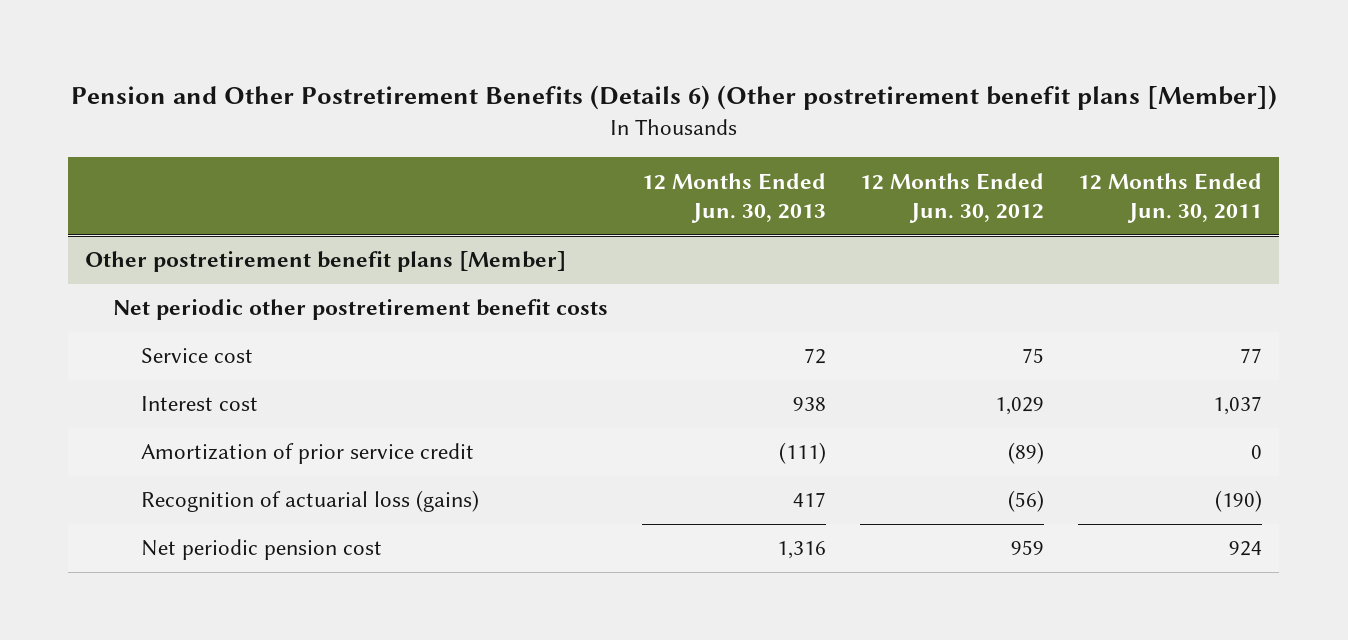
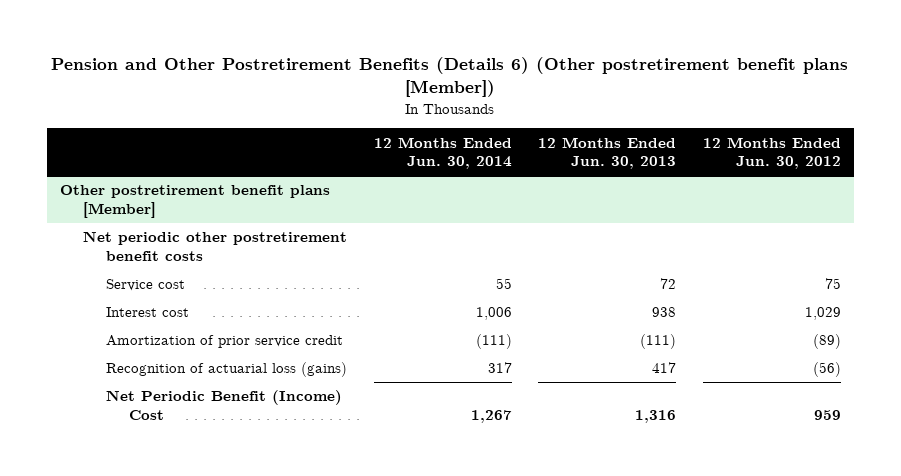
[1078,172,1263,224] 12 Months Ended Jun. 30, 2011 -> none
none -> [373,136,512,170] 12 Months Ended Jun. 30, 2014
[140,539,382,561] Net periodic pension cost -> [105,390,342,420] Net Periodic Benefit (Income) Cost

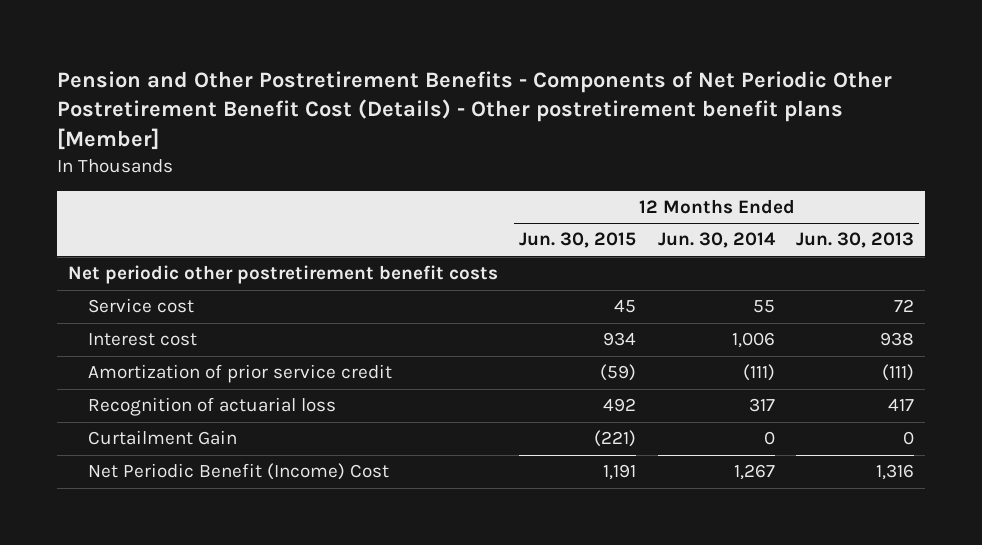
[51,57,849,98] Pension and Other Postretirement Benefits (Details 6) (Other postretirement benefit plans [Member]) -> [57,70,893,150] Pension and Other Postretirement Benefits - Components of Net Periodic Other Postretirement Benefit Cost (Details) - Other postretirement benefit plans [Member]
[702,136,841,170] 12 Months Ended Jun. 30, 2012 -> none
none -> [519,232,637,249] Jun. 30, 2015
[60,185,331,218] Other postretirement benefit plans [Member] -> none
[105,362,347,378] Recognition of actuarial loss (gains) -> [88,397,337,417] Recognition of actuarial loss
none -> [88,430,238,446] Curtailment Gain

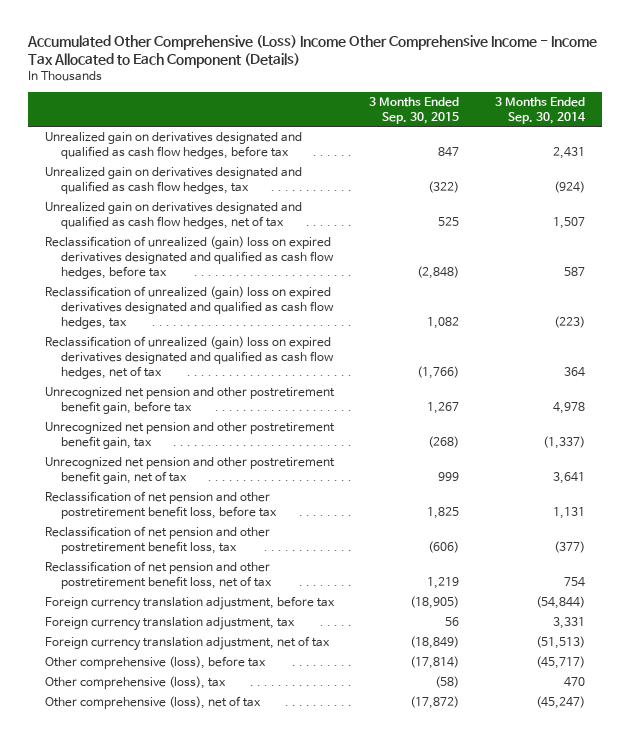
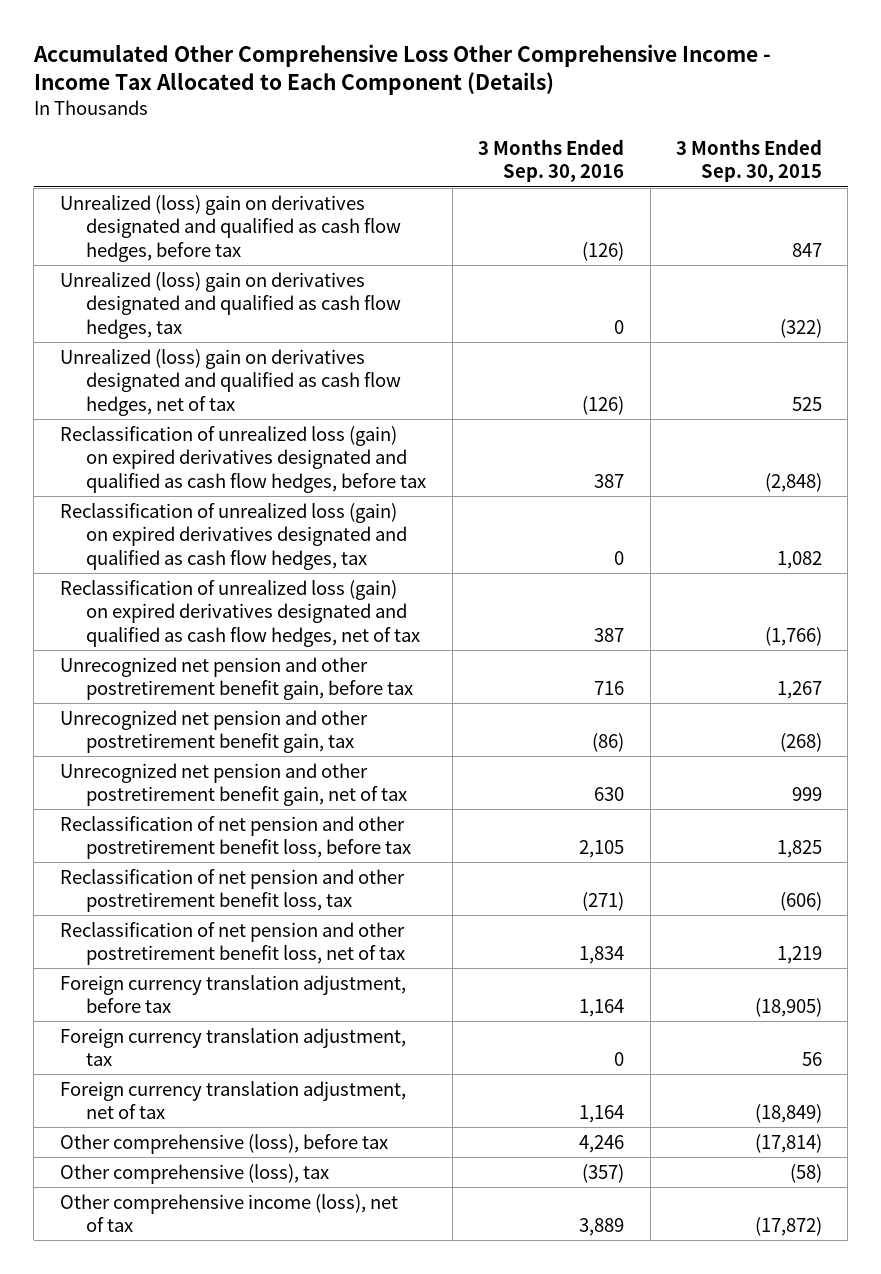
[26,34,597,69] Accumulated Other Comprehensive (Loss) Income Other Comprehensive Income - Income Tax Allocated to Each Component (Details) -> [32,44,771,96] Accumulated Other Comprehensive Loss Other Comprehensive Income - Income Tax Allocated to Each Component (Details)
[494,96,586,124] 3 Months Ended Sep. 30, 2014 -> none
none -> [478,138,625,183] 3 Months Ended Sep. 30, 2016
[45,132,303,160] Unrealized gain on derivatives designated and qualified as cash flow hedges, before tax -> [59,194,402,262] Unrealized (loss) gain on derivatives designated and qualified as cash flow hedges, before tax
[45,167,303,195] Unrealized gain on derivatives designated and qualified as cash flow hedges, tax -> [59,271,402,339] Unrealized (loss) gain on derivatives designated and qualified as cash flow hedges, tax
[45,202,303,230] Unrealized gain on derivatives designated and qualified as cash flow hedges, net of tax -> [59,348,402,416] Unrealized (loss) gain on derivatives designated and qualified as cash flow hedges, net of tax
[45,236,335,280] Reclassification of unrealized (gain) loss on expired derivatives designated and qualified as cash flow hedges, before tax -> [59,425,427,493] Reclassification of unrealized loss (gain) on expired derivatives designated and qualified as cash flow hedges, before tax
[45,286,335,330] Reclassification of unrealized (gain) loss on expired derivatives designated and qualified as cash flow hedges, tax -> [59,502,408,570] Reclassification of unrealized loss (gain) on expired derivatives designated and qualified as cash flow hedges, tax
[45,336,335,380] Reclassification of unrealized (gain) loss on expired derivatives designated and qualified as cash flow hedges, net of tax -> [59,579,421,647] Reclassification of unrealized loss (gain) on expired derivatives designated and qualified as cash flow hedges, net of tax
[45,696,262,710] Other comprehensive (loss), net of tax -> [59,1193,398,1233] Other comprehensive income (loss), net of tax

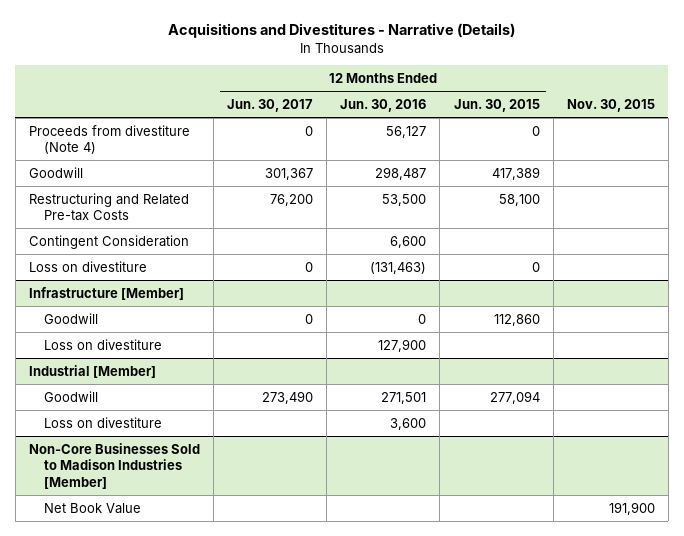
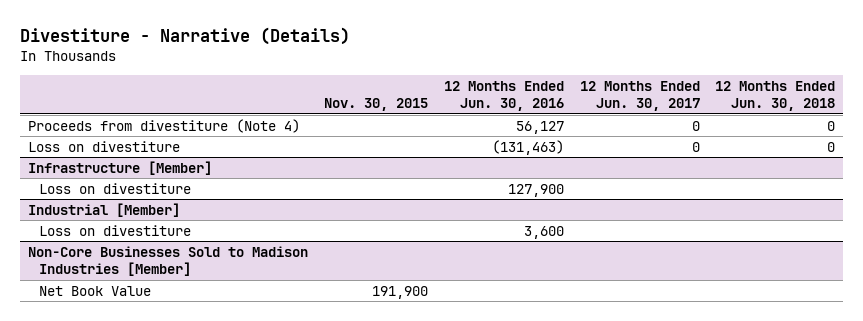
[167,23,515,39] Acquisitions and Divestitures - Narrative (Details) -> [19,26,350,45] Divestiture - Narrative (Details)
[453,98,540,112] Jun. 30, 2015 -> none
none -> [715,81,836,112] 12 Months Ended Jun. 30, 2018
[28,166,83,178] Goodwill -> none
[28,192,189,222] Restructuring and Related Pre-tax Costs -> none
[28,234,189,249] Contingent Consideration -> none
[43,312,98,324] Goodwill -> none
[43,390,98,402] Goodwill -> none

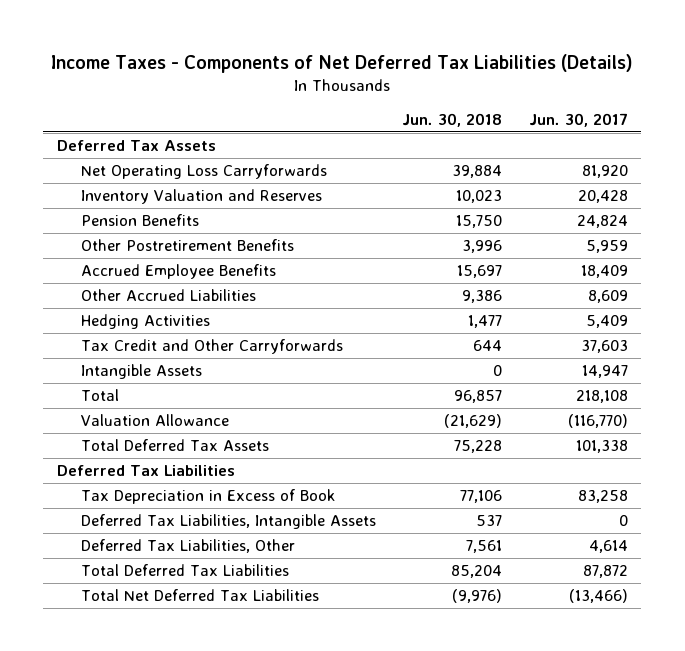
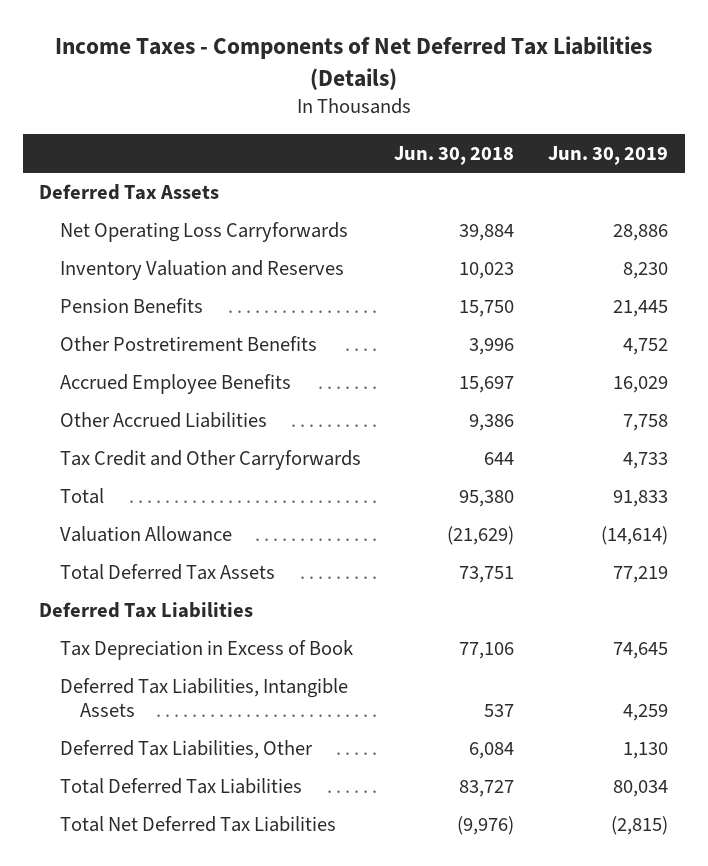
[529,113,629,128] Jun. 30, 2017 -> none
none -> [548,145,669,165] Jun. 30, 2019
[80,313,210,329] Hedging Activities -> none
[80,363,202,379] Intangible Assets -> none
[454,389,503,403] 96,857 -> [459,489,515,507] 95,380
[454,439,503,453] 75,228 -> [459,565,515,583] 73,751
[466,539,503,553] 7,561 -> [469,741,515,759] 6,084
[451,564,503,578] 85,204 -> [459,779,515,797] 83,727

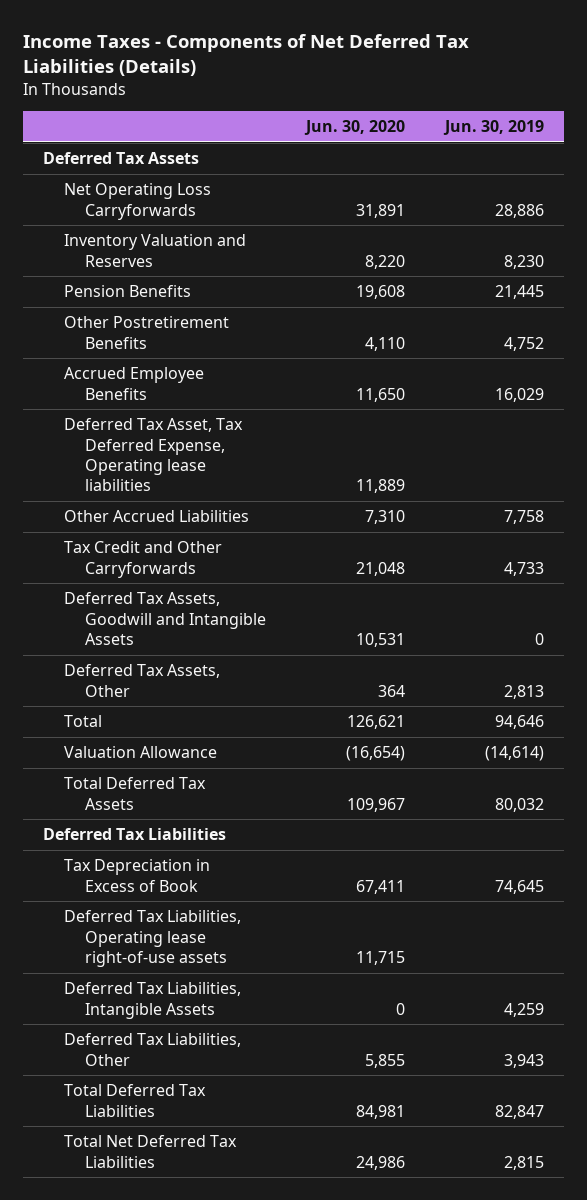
[394,145,515,165] Jun. 30, 2018 -> none
none -> [304,119,406,135] Jun. 30, 2020
none -> [64,418,244,492] Deferred Tax Asset, Tax Deferred Expense, Operating lease liabilities
none -> [64,592,267,645] Deferred Tax Assets, Goodwill and Intangible Assets
none -> [64,664,221,697] Deferred Tax Assets, Other
[613,489,669,507] 91,833 -> [495,715,545,730] 94,646
[613,565,669,583] 77,219 -> [495,797,545,812] 80,032
none -> [64,910,242,967] Deferred Tax Liabilities, Operating lease right-of-use assets
[623,741,669,759] 1,130 -> [504,1053,545,1068] 3,943
[613,779,669,797] 80,034 -> [495,1104,545,1119] 82,847
[611,815,669,835] (2,815) -> [504,1155,545,1170] 2,815

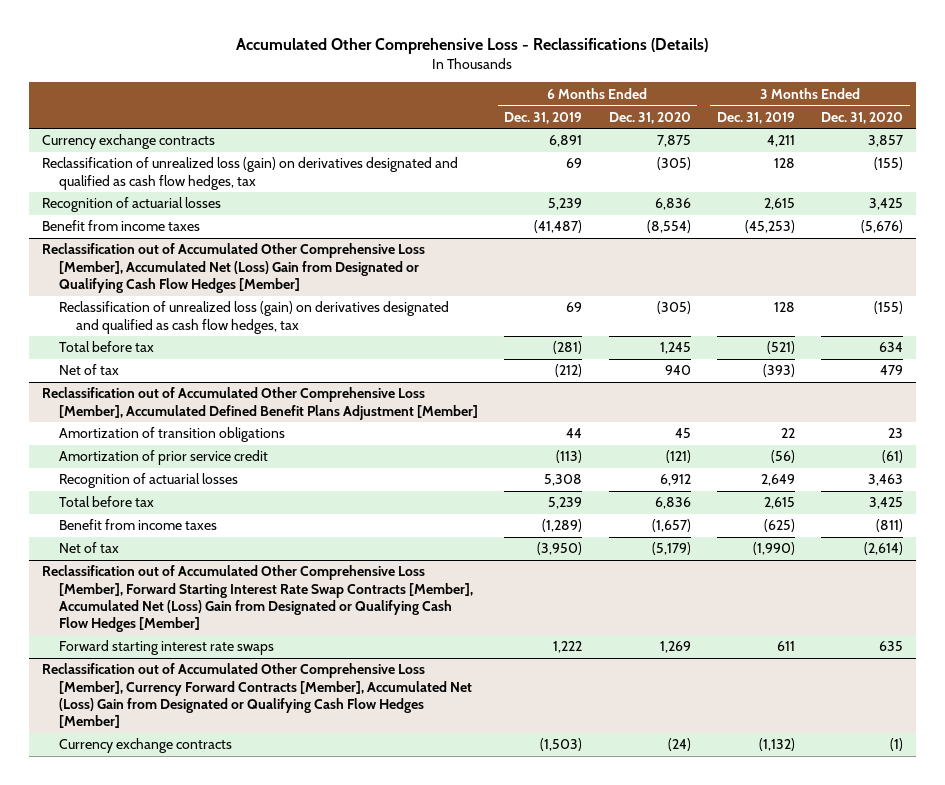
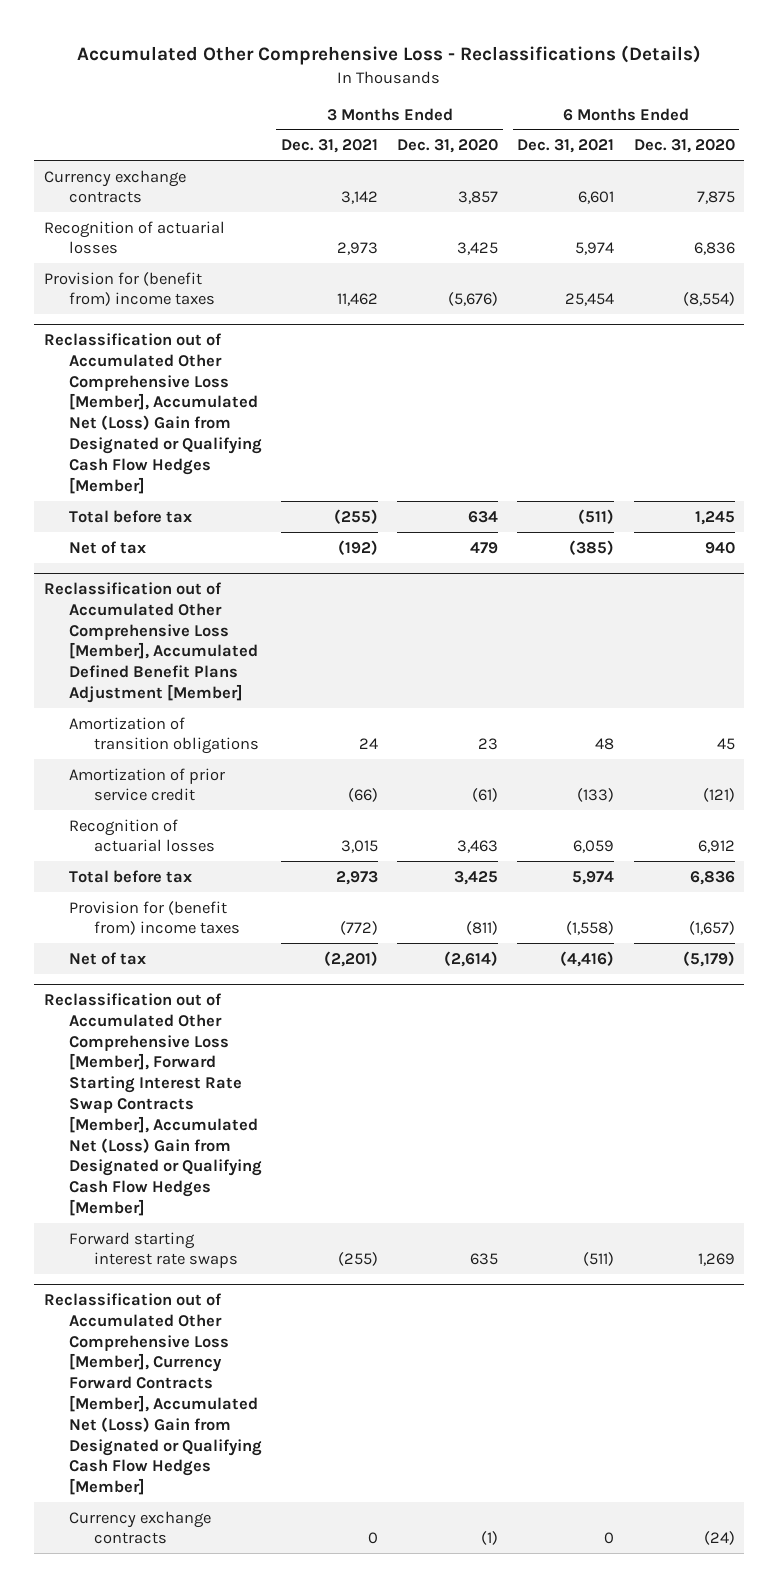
[504,111,583,124] Dec. 31, 2019 -> none
[716,111,795,124] Dec. 31, 2019 -> none
none -> [281,139,379,154] Dec. 31, 2021
none -> [517,139,615,154] Dec. 31, 2021
[41,157,458,190] Reclassification of unrealized loss (gain) on derivatives designated and qualified as cash flow hedges, tax -> none
[41,220,200,232] Benefit from income taxes -> [43,271,215,307] Provision for (benefit from) income taxes
[59,301,450,334] Reclassification of unrealized loss (gain) on derivatives designated and qualified as cash flow hedges, tax -> none
[59,519,218,531] Benefit from income taxes -> [68,900,240,936] Provision for (benefit from) income taxes

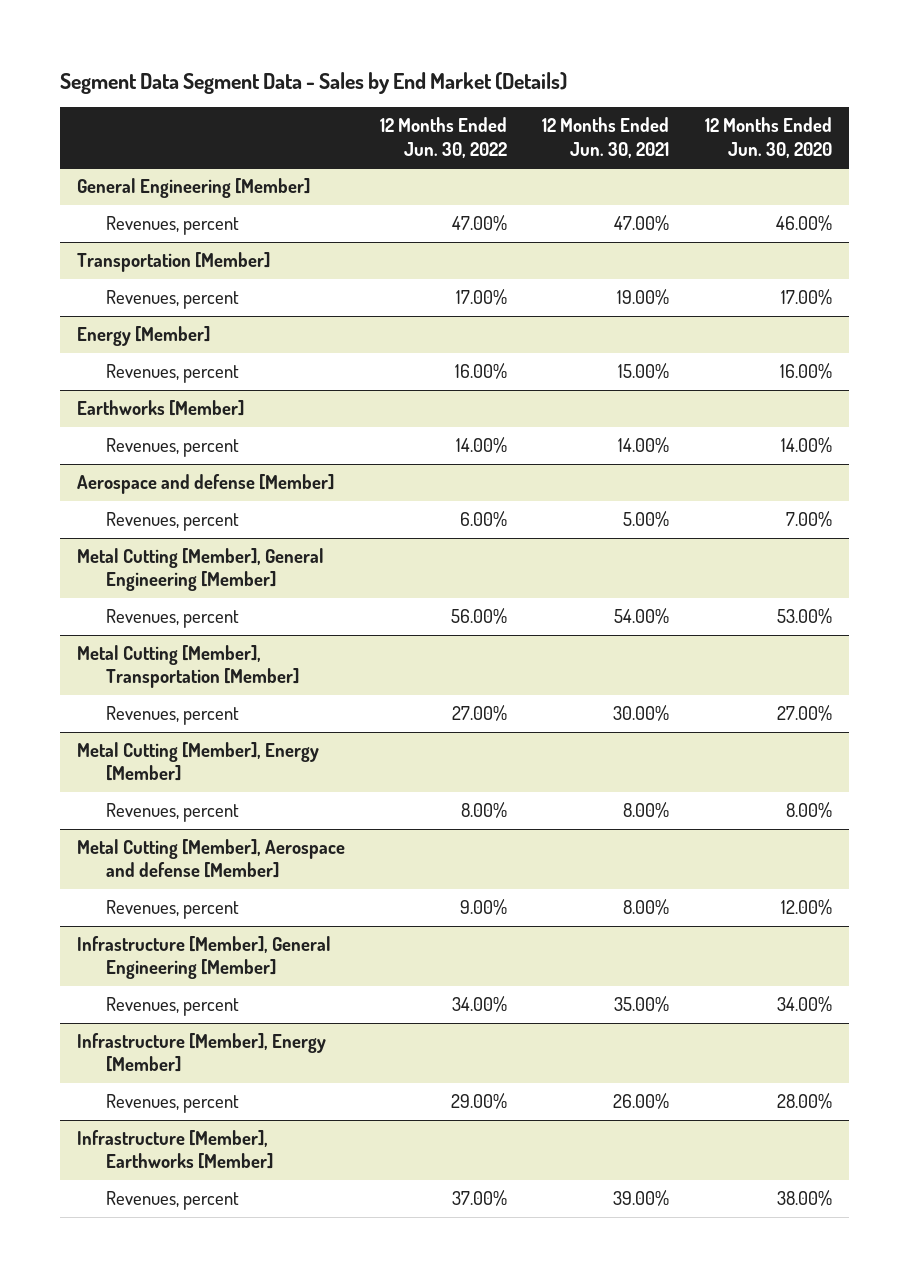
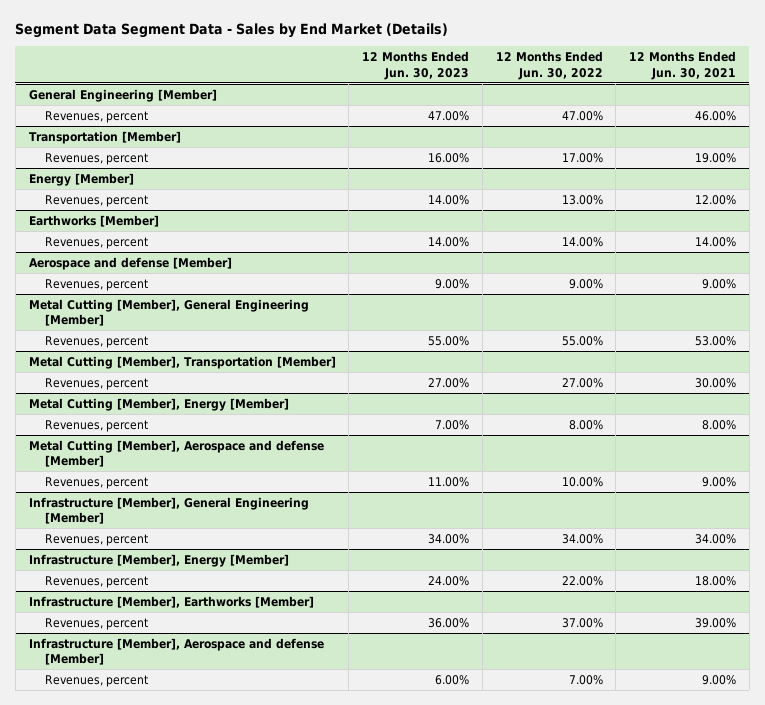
[704,117,832,158] 12 Months Ended Jun. 30, 2020 -> none
none -> [362,51,470,80] 12 Months Ended Jun. 30, 2023
[614,215,670,232] 47.00% -> [695,110,737,121] 46.00%
[455,363,508,380] 16.00% -> [561,194,603,205] 13.00%
[618,363,670,380] 15.00% -> [695,194,737,205] 12.00%
[460,511,508,528] 6.00% -> [568,278,603,289] 9.00%
[623,511,670,528] 5.00% -> [702,278,737,289] 9.00%
[451,608,508,625] 56.00% -> [561,335,603,346] 55.00%
[614,608,670,625] 54.00% -> [695,335,737,346] 53.00%
[460,899,508,916] 9.00% -> [561,476,603,487] 10.00%
[623,899,670,916] 8.00% -> [702,476,737,487] 9.00%
[614,996,670,1013] 35.00% -> [695,533,737,544] 34.00%
[451,1093,508,1110] 29.00% -> [561,575,603,586] 22.00%
[613,1093,670,1110] 26.00% -> [695,575,737,586] 18.00%
none -> [28,637,324,666] Infrastructure [Member], Aerospace and defense [Member]
none -> [44,674,148,687] Revenues, percent

